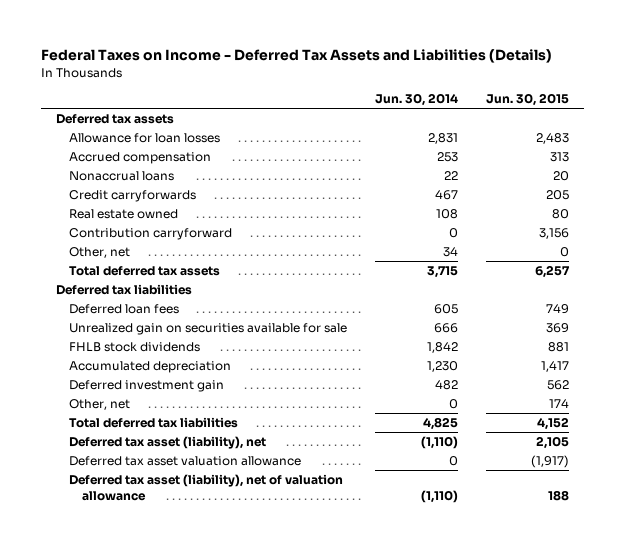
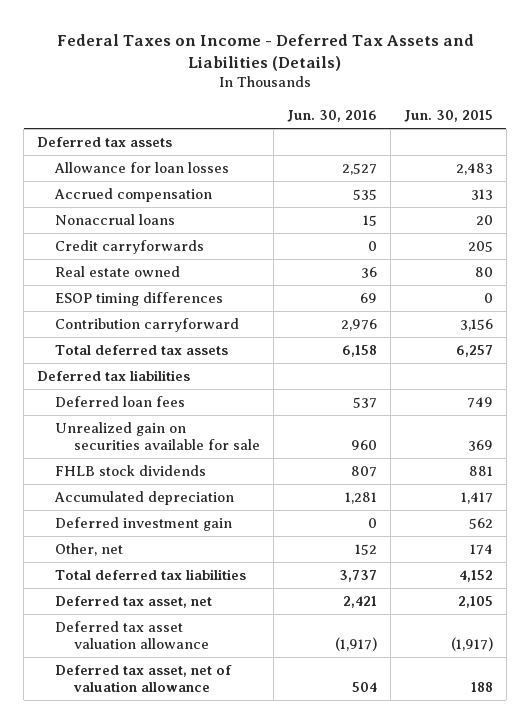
[375,93,459,107] Jun. 30, 2014 -> none
none -> [286,109,377,122] Jun. 30, 2016
none -> [55,292,224,307] ESOP timing differences
[68,247,130,259] Other, net -> none
[68,436,266,450] Deferred tax asset (liability), net -> [55,596,213,609] Deferred tax asset, net
[68,474,343,501] Deferred tax asset (liability), net of valuation allowance -> [55,665,233,692] Deferred tax asset, net of valuation allowance

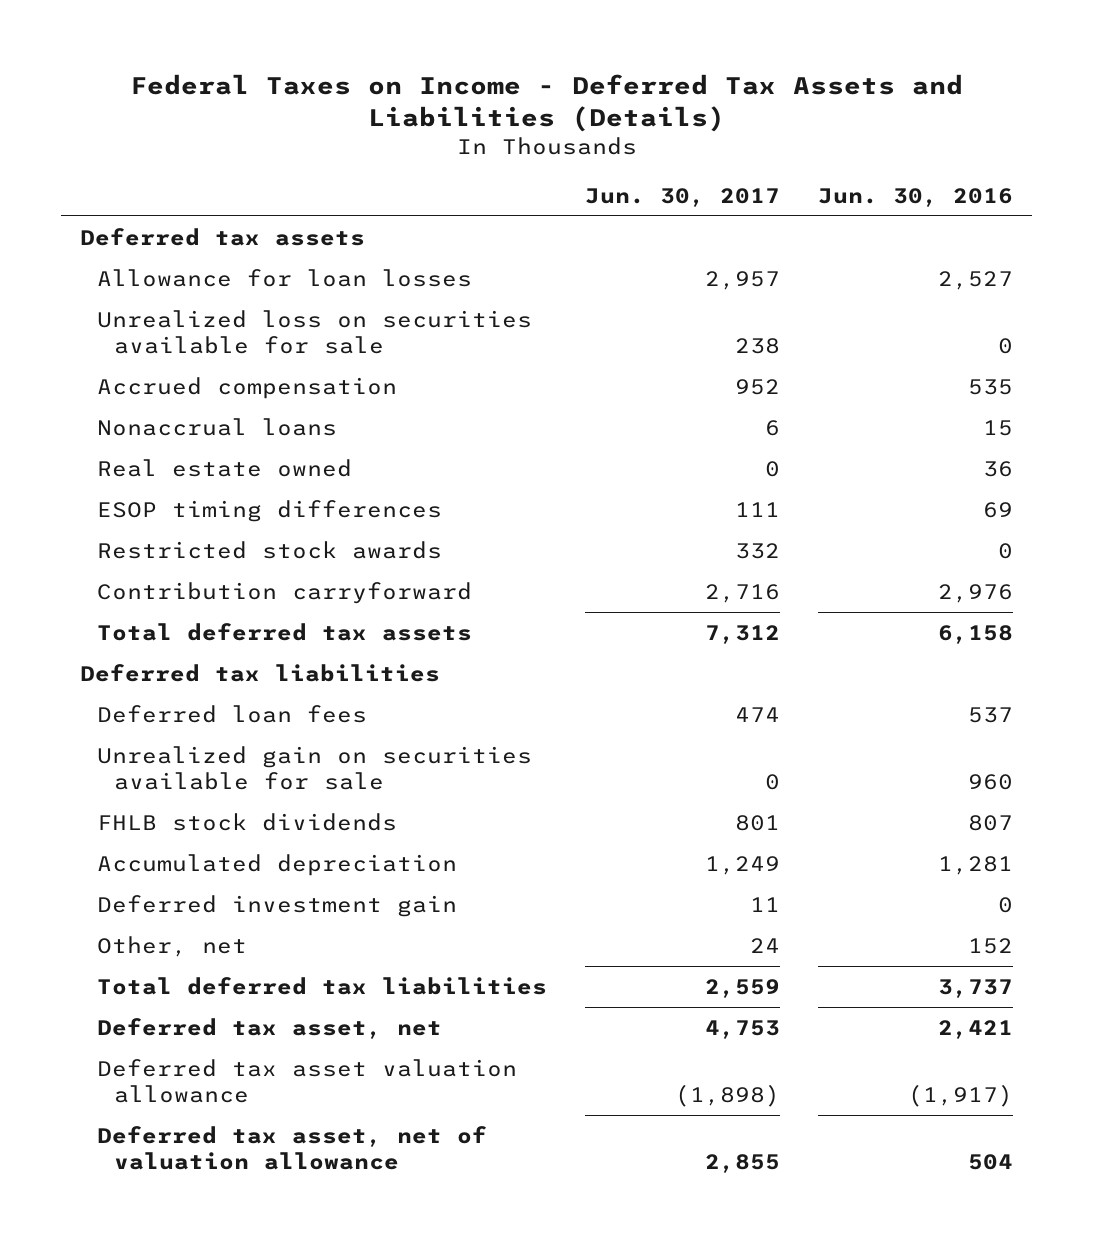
[403,109,493,122] Jun. 30, 2015 -> none
none -> [585,187,781,207] Jun. 30, 2017
none -> [97,309,533,355] Unrealized loss on securities available for sale
[55,240,205,255] Credit carryforwards -> none
none -> [97,540,443,559] Restricted stock awards

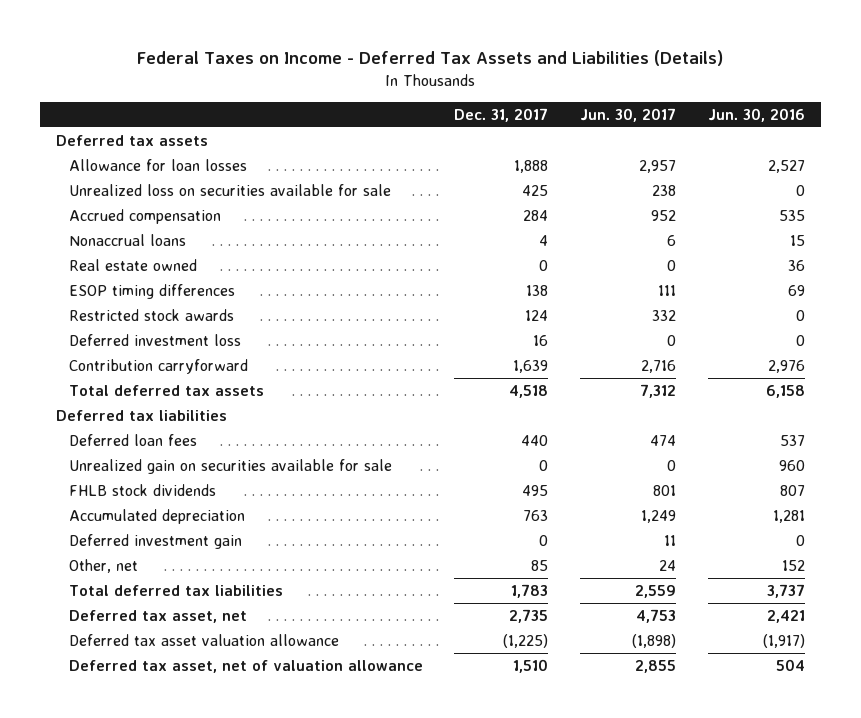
none -> [454,107,549,122] Dec. 31, 2017
none -> [68,334,241,347] Deferred investment loss

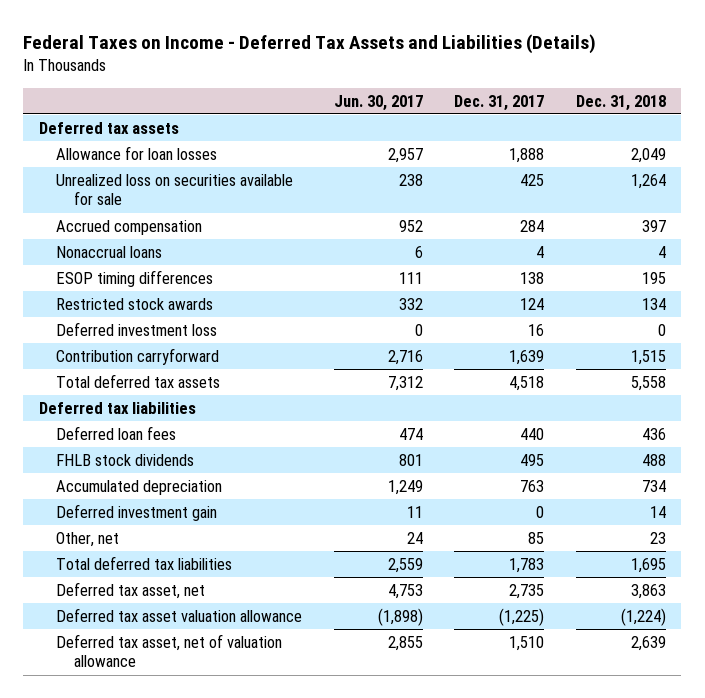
[707,107,805,122] Jun. 30, 2016 -> none
none -> [575,94,666,111] Dec. 31, 2018
[68,259,197,272] Real estate owned -> none
[68,459,392,475] Unrealized gain on securities available for sale -> none

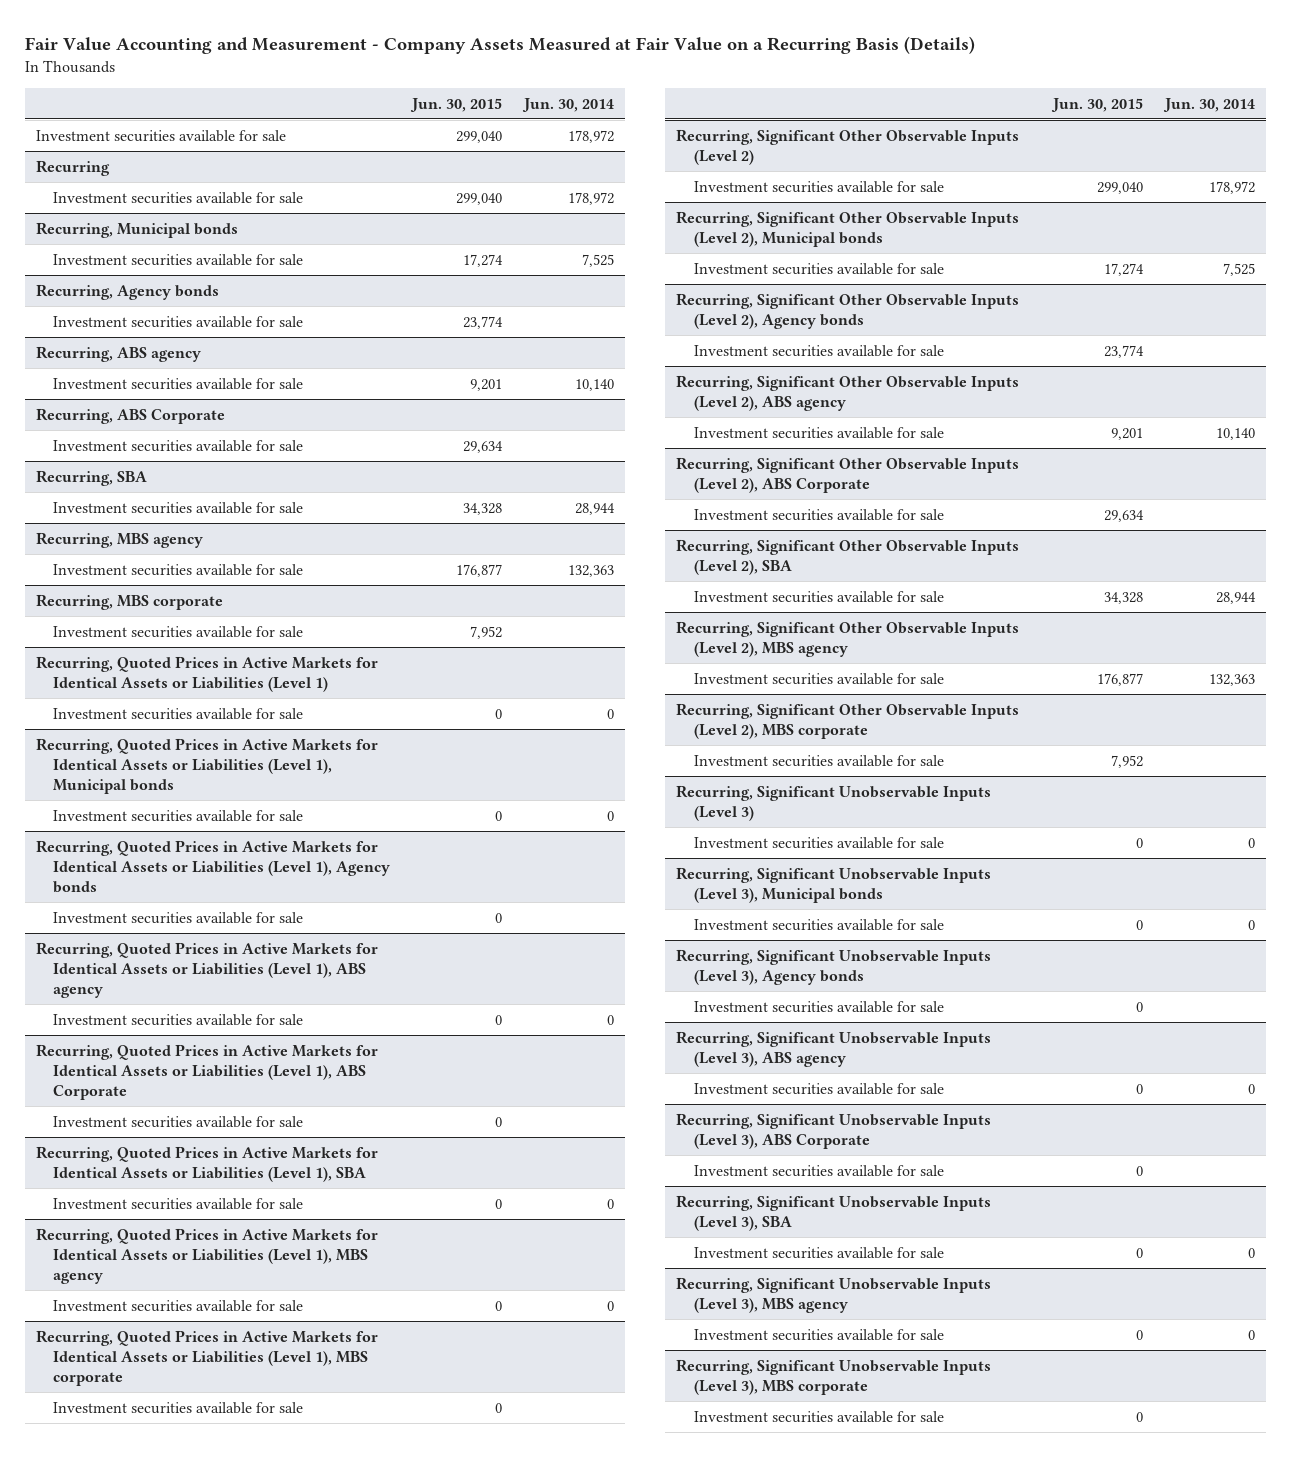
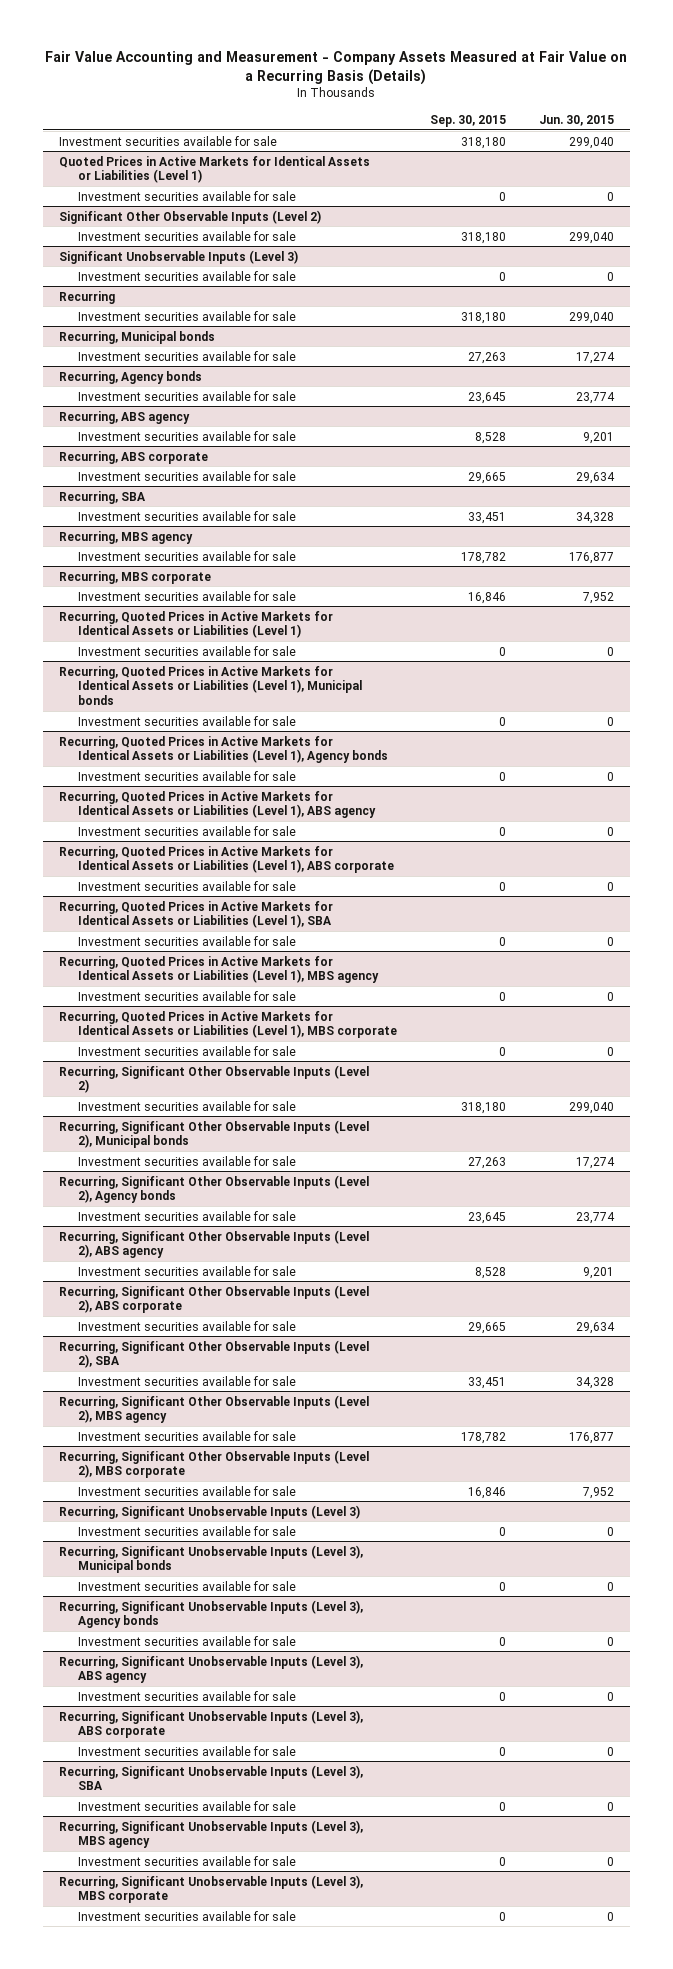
[522,97,615,112] Jun. 30, 2014 -> none
none -> [429,114,506,127] Sep. 30, 2015
none -> [59,155,371,184] Quoted Prices in Active Markets for Identical Assets or Liabilities (Level 1)
none -> [77,190,296,201] Investment securities available for sale
none -> [59,209,322,224] Significant Other Observable Inputs (Level 2)
none -> [77,230,296,241] Investment securities available for sale
none -> [59,249,299,264] Significant Unobservable Inputs (Level 3)
none -> [77,270,296,281] Investment securities available for sale
[35,407,225,424] Recurring, ABS Corporate -> [59,450,209,464] Recurring, ABS corporate
[35,1043,378,1100] Recurring, Quoted Prices in Active Markets for Identical Assets or Liabilities (Level 1), ABS Corporate -> [59,845,394,874] Recurring, Quoted Prices in Active Markets for Identical Assets or Liabilities (Level 1), ABS corporate
[676,456,1020,493] Recurring, Significant Other Observable Inputs (Level 2), ABS Corporate -> [59,1284,370,1314] Recurring, Significant Other Observable Inputs (Level 2), ABS corporate
[676,1112,992,1149] Recurring, Significant Unobservable Inputs (Level 3), ABS Corporate -> [59,1709,364,1739] Recurring, Significant Unobservable Inputs (Level 3), ABS corporate

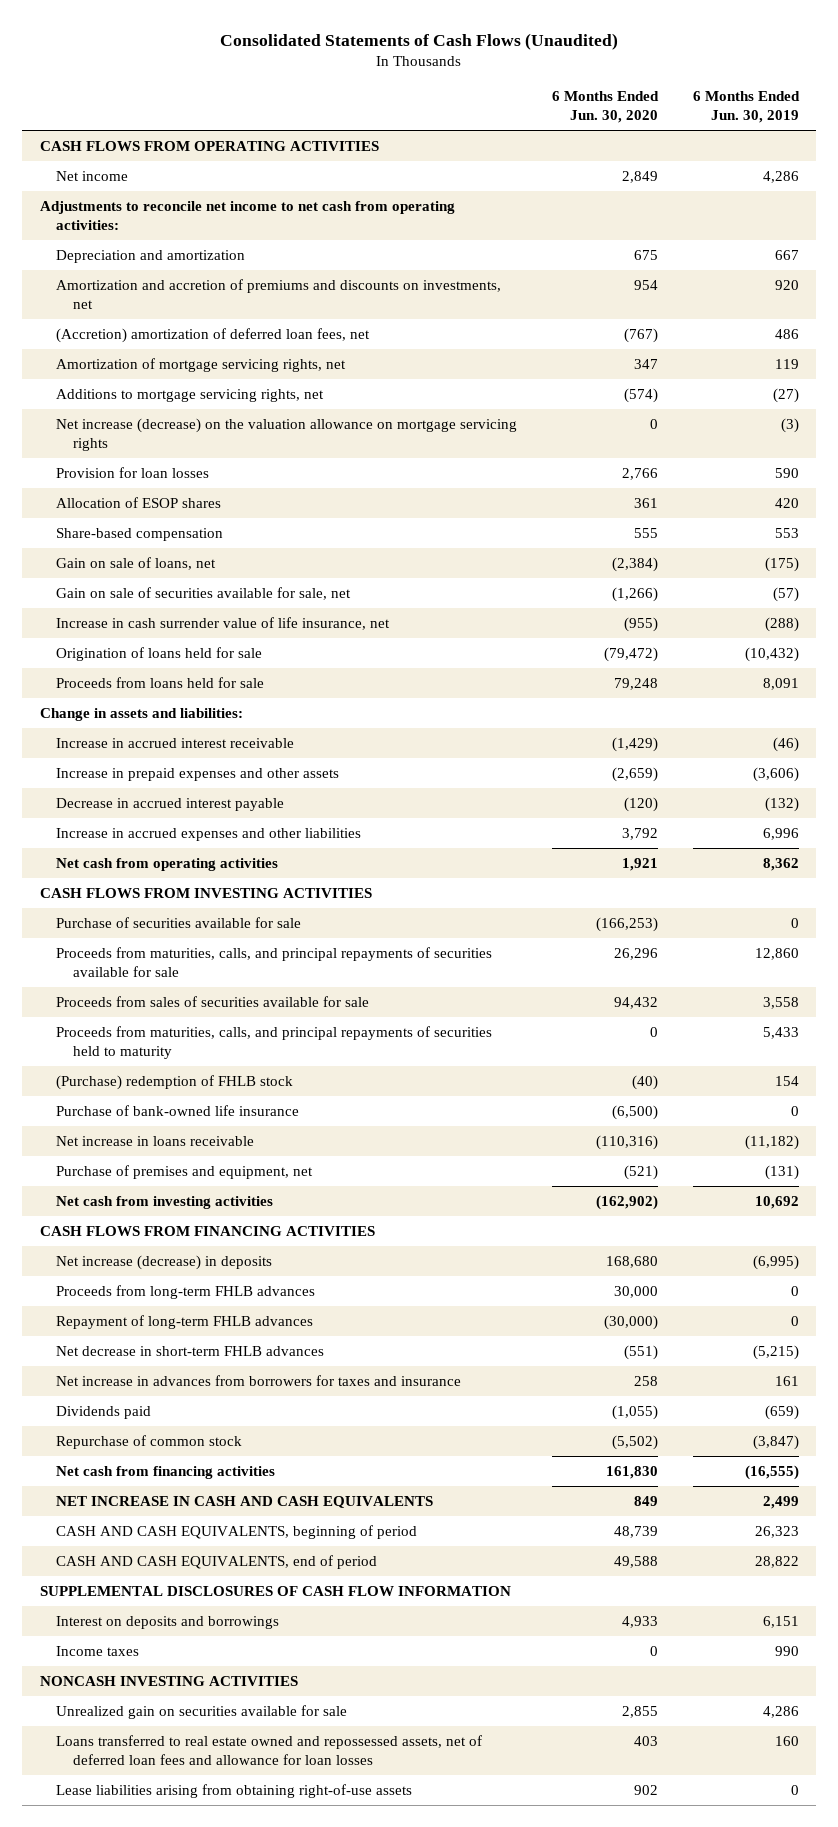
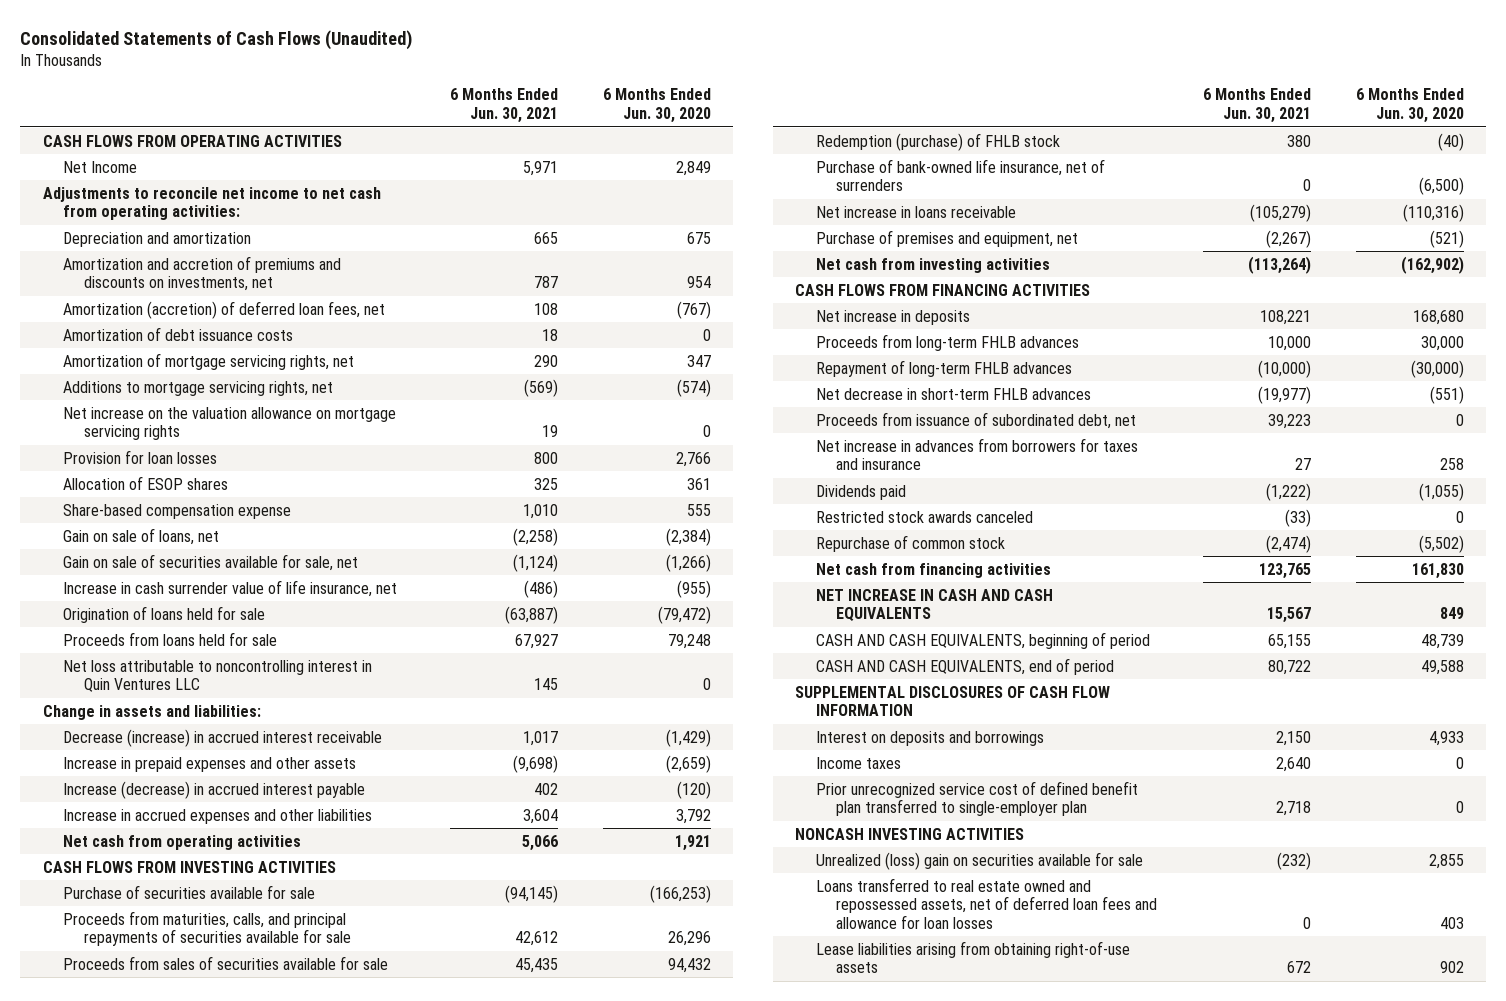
[692,91,800,124] 6 Months Ended Jun. 30, 2019 -> none
none -> [449,88,558,124] 6 Months Ended Jun. 30, 2021
[56,171,129,182] Net income -> [63,160,138,173] Net Income
[56,328,371,344] (Accretion) amortization of deferred loan fees, net -> [63,300,386,319] Amortization (accretion) of deferred loan fees, net
none -> [63,326,294,341] Amortization of debt issuance costs
[56,418,518,451] Net increase (decrease) on the valuation allowance on mortgage servicing rights -> [63,406,397,441] Net increase on the valuation allowance on mortgage servicing rights
[56,528,224,542] Share-based compensation -> [63,503,292,519] Share-based compensation expense
none -> [63,659,373,693] Net loss attributable to noncontrolling interest in Quin Ventures LLC
[56,738,295,749] Increase in accrued interest receivable -> [63,728,383,747] Decrease (increase) in accrued interest receivable
[56,798,285,812] Decrease in accrued interest payable -> [63,780,366,799] Increase (decrease) in accrued interest payable
[56,1026,493,1059] Proceeds from maturities, calls, and principal repayments of securities held to maturity -> none
[56,1075,294,1091] (Purchase) redemption of FHLB stock -> [815,132,1060,151] Redemption (purchase) of FHLB stock
[56,1105,300,1117] Purchase of bank-owned life insurance -> [815,158,1105,192] Purchase of bank-owned life insurance, net of surrenders
[56,1255,273,1271] Net increase (decrease) in deposits -> [815,309,970,325] Net increase in deposits
none -> [815,411,1136,429] Proceeds from issuance of subordinated debt, net
none -> [815,510,1033,523] Restricted stock awards canceled
none -> [815,780,1138,817] Prior unrecognized service cost of defined benefit plan transferred to single-employer plan
[56,1705,348,1720] Unrealized gain on securities available for sale -> [815,851,1143,870] Unrealized (loss) gain on securities available for sale

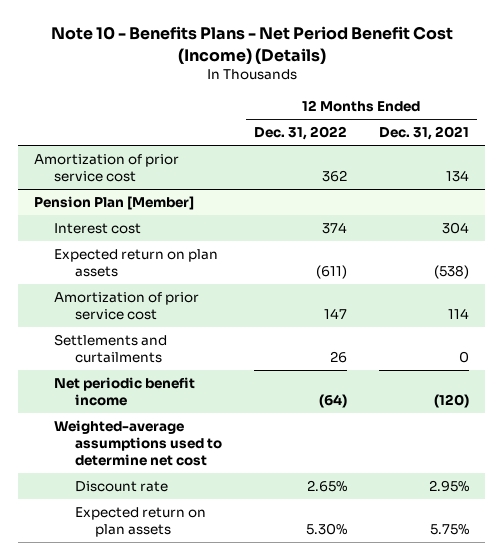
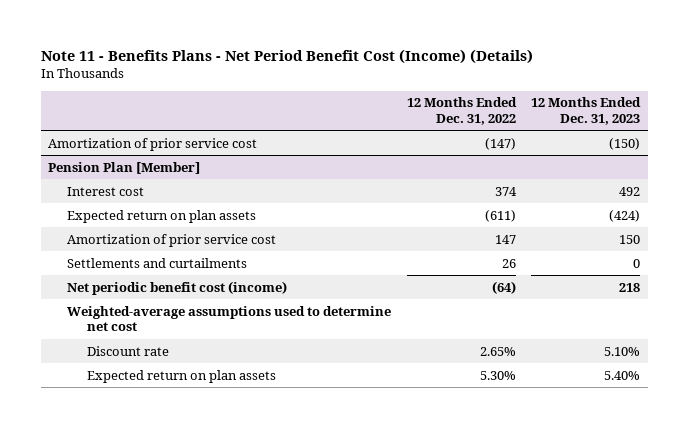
[50,26,453,64] Note 10 - Benefits Plans - Net Period Benefit Cost (Income) (Details) -> [40,48,533,64] Note 11 - Benefits Plans - Net Period Benefit Cost (Income) (Details)
[379,126,470,141] Dec. 31, 2021 -> none
none -> [531,97,642,126] 12 Months Ended Dec. 31, 2023
[321,170,347,183] 362 -> [484,137,516,150] (147)
[54,377,196,407] Net periodic benefit income -> [67,280,288,295] Net periodic benefit cost (income)

